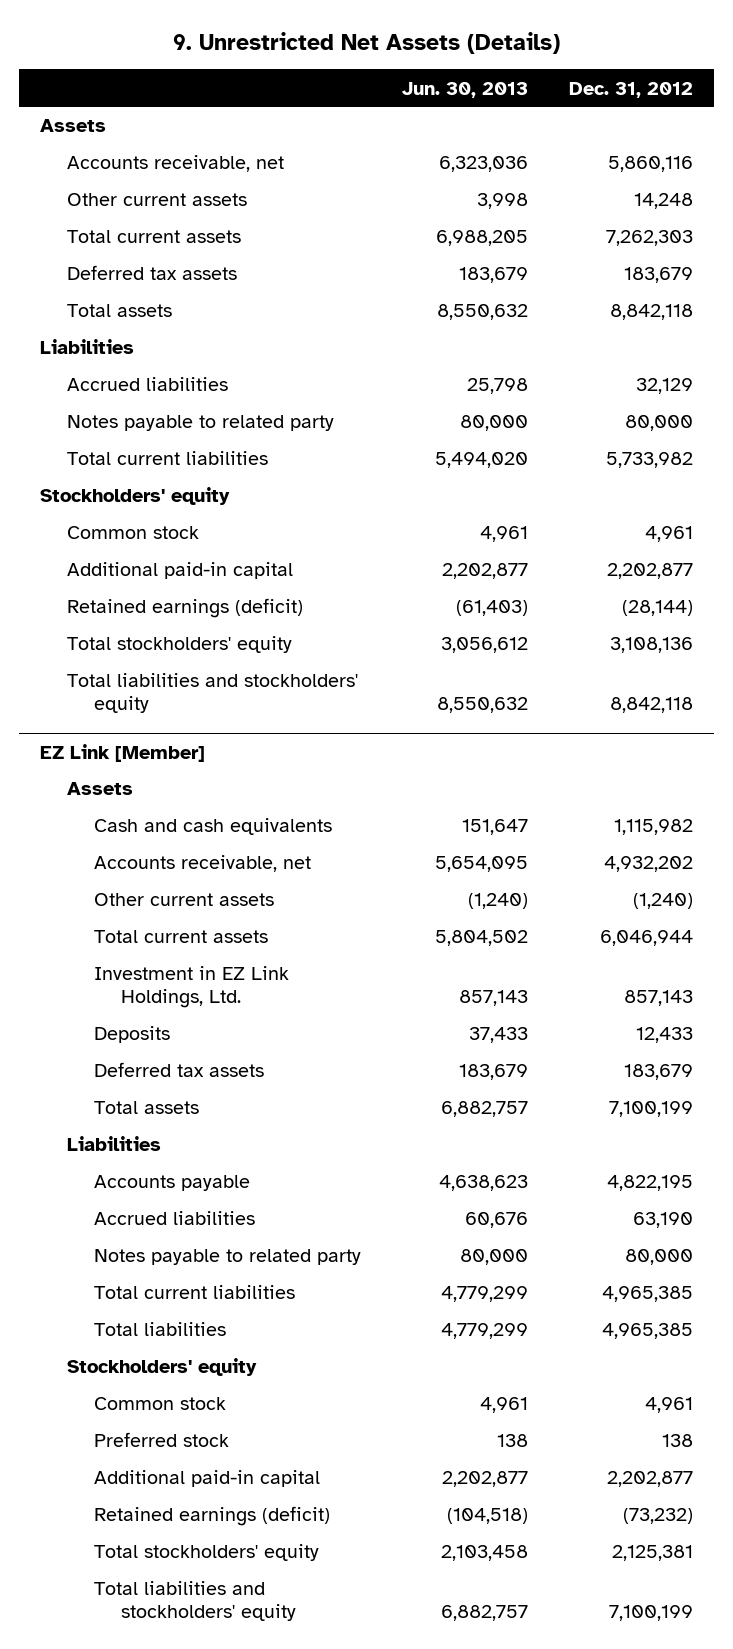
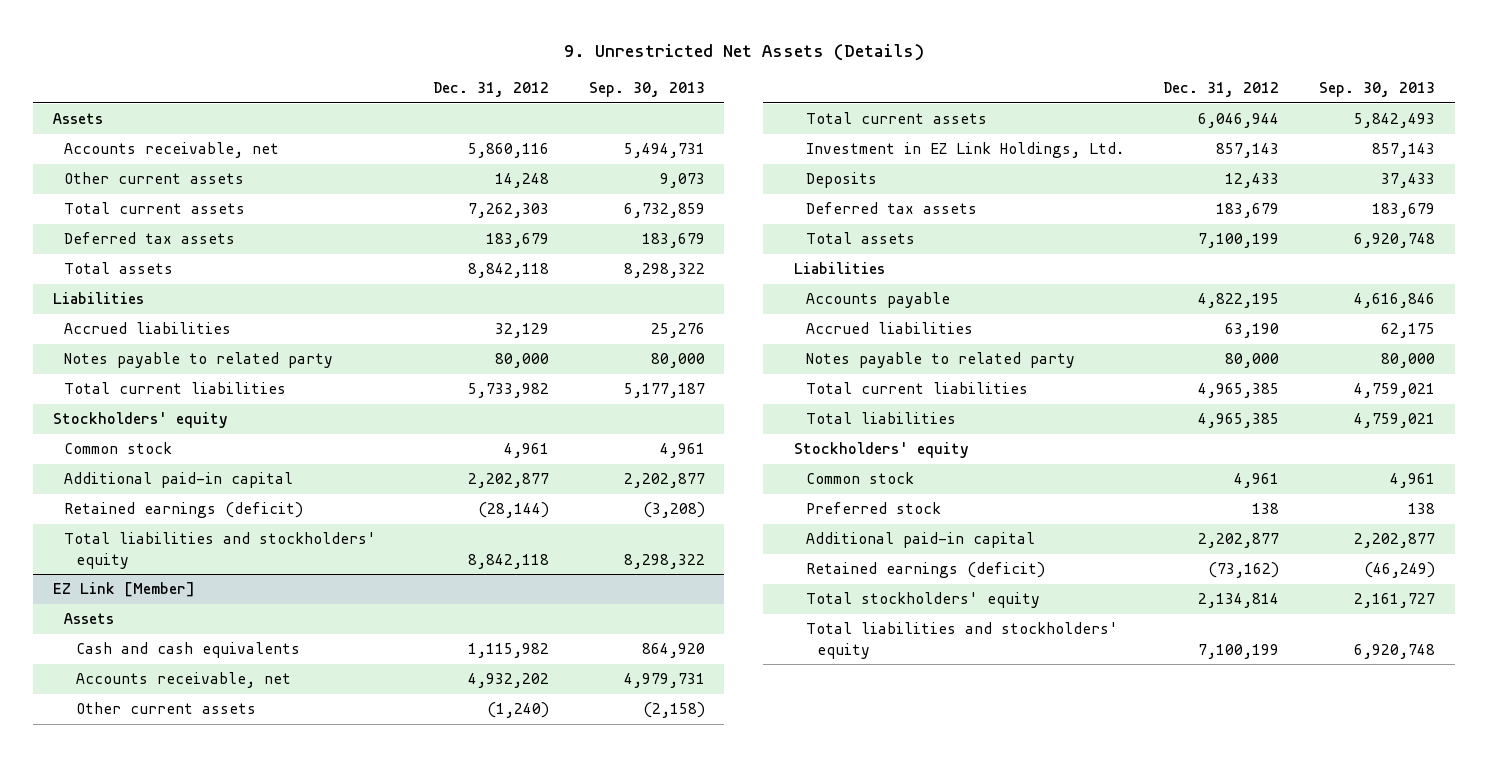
[402,81,529,98] Jun. 30, 2013 -> none
none -> [588,82,705,98] Sep. 30, 2013
[67,636,293,654] Total stockholders' equity -> none
[623,1508,694,1525] (73,232) -> [1208,562,1280,579] (73,162)
[612,1545,694,1562] 2,125,381 -> [1198,593,1280,609] 2,134,814

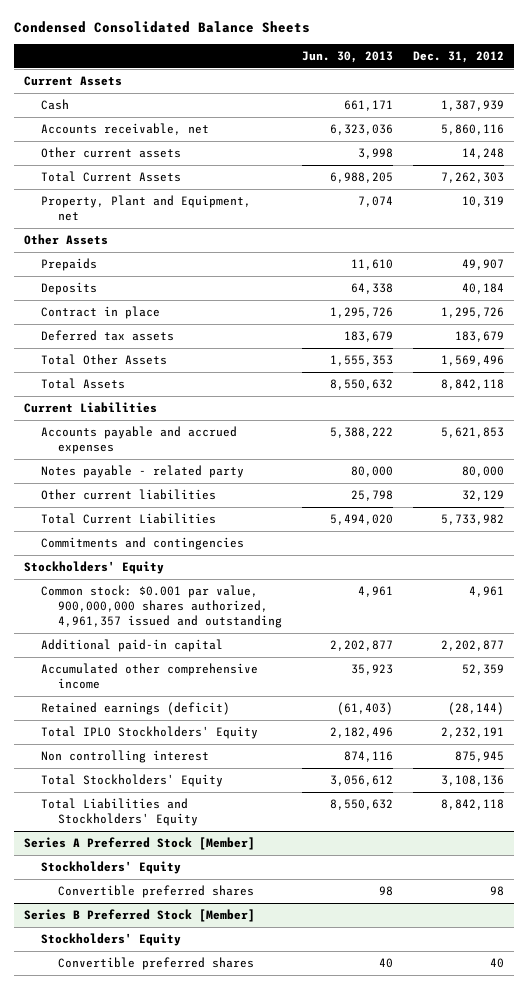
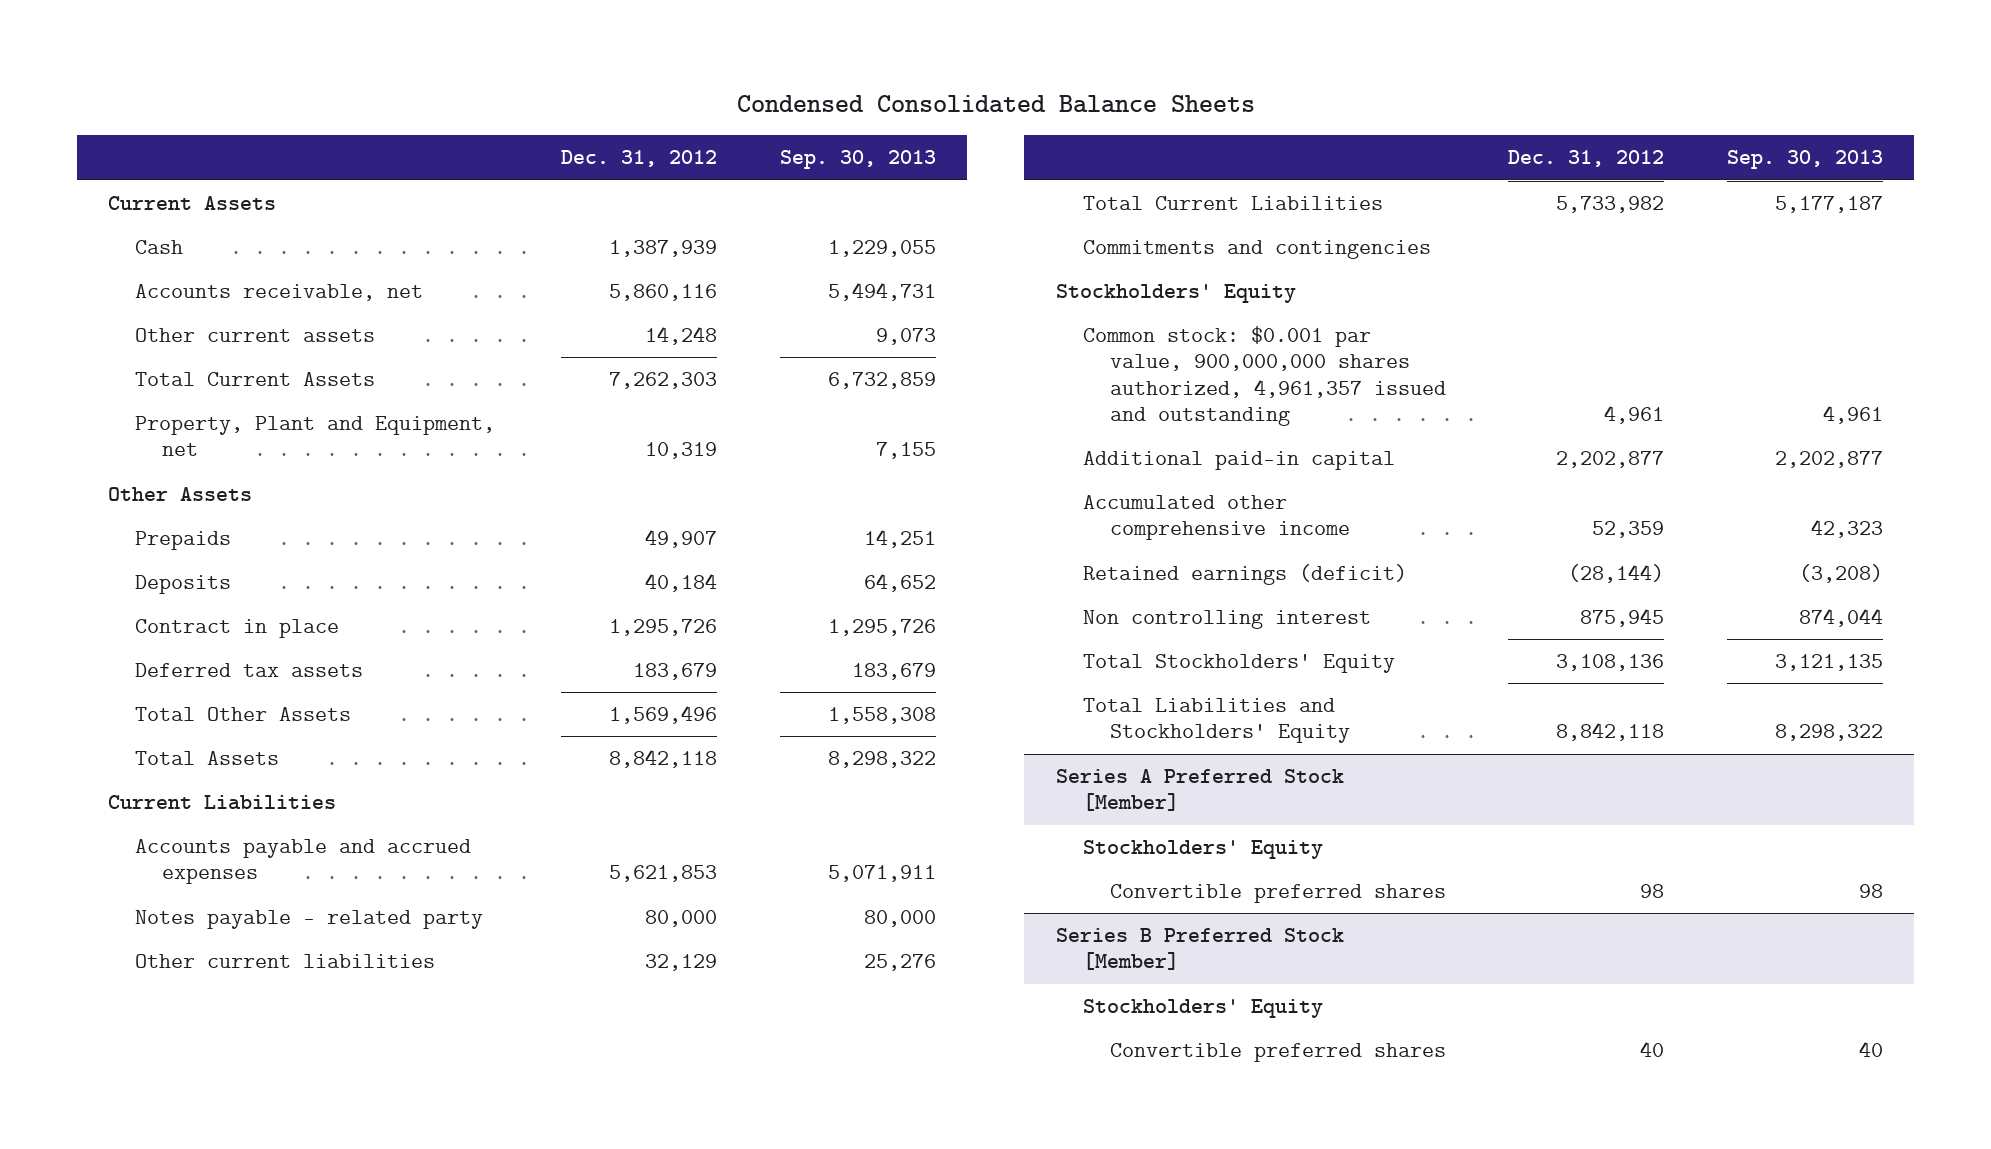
[301,51,393,64] Jun. 30, 2013 -> none
none -> [779,150,936,170] Sep. 30, 2013
[40,726,258,740] Total IPLO Stockholders' Equity -> none

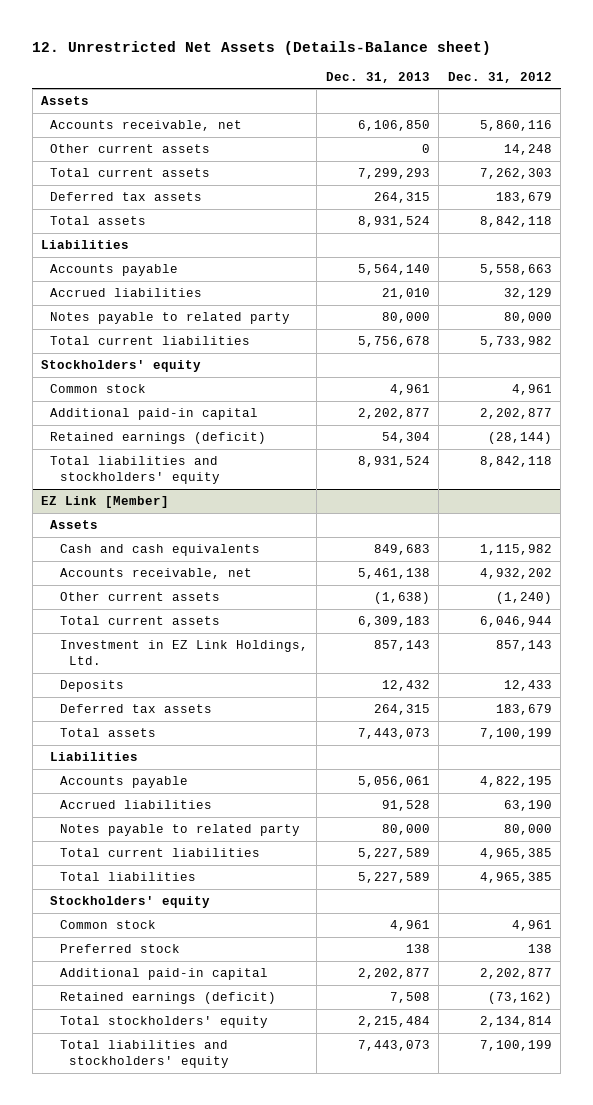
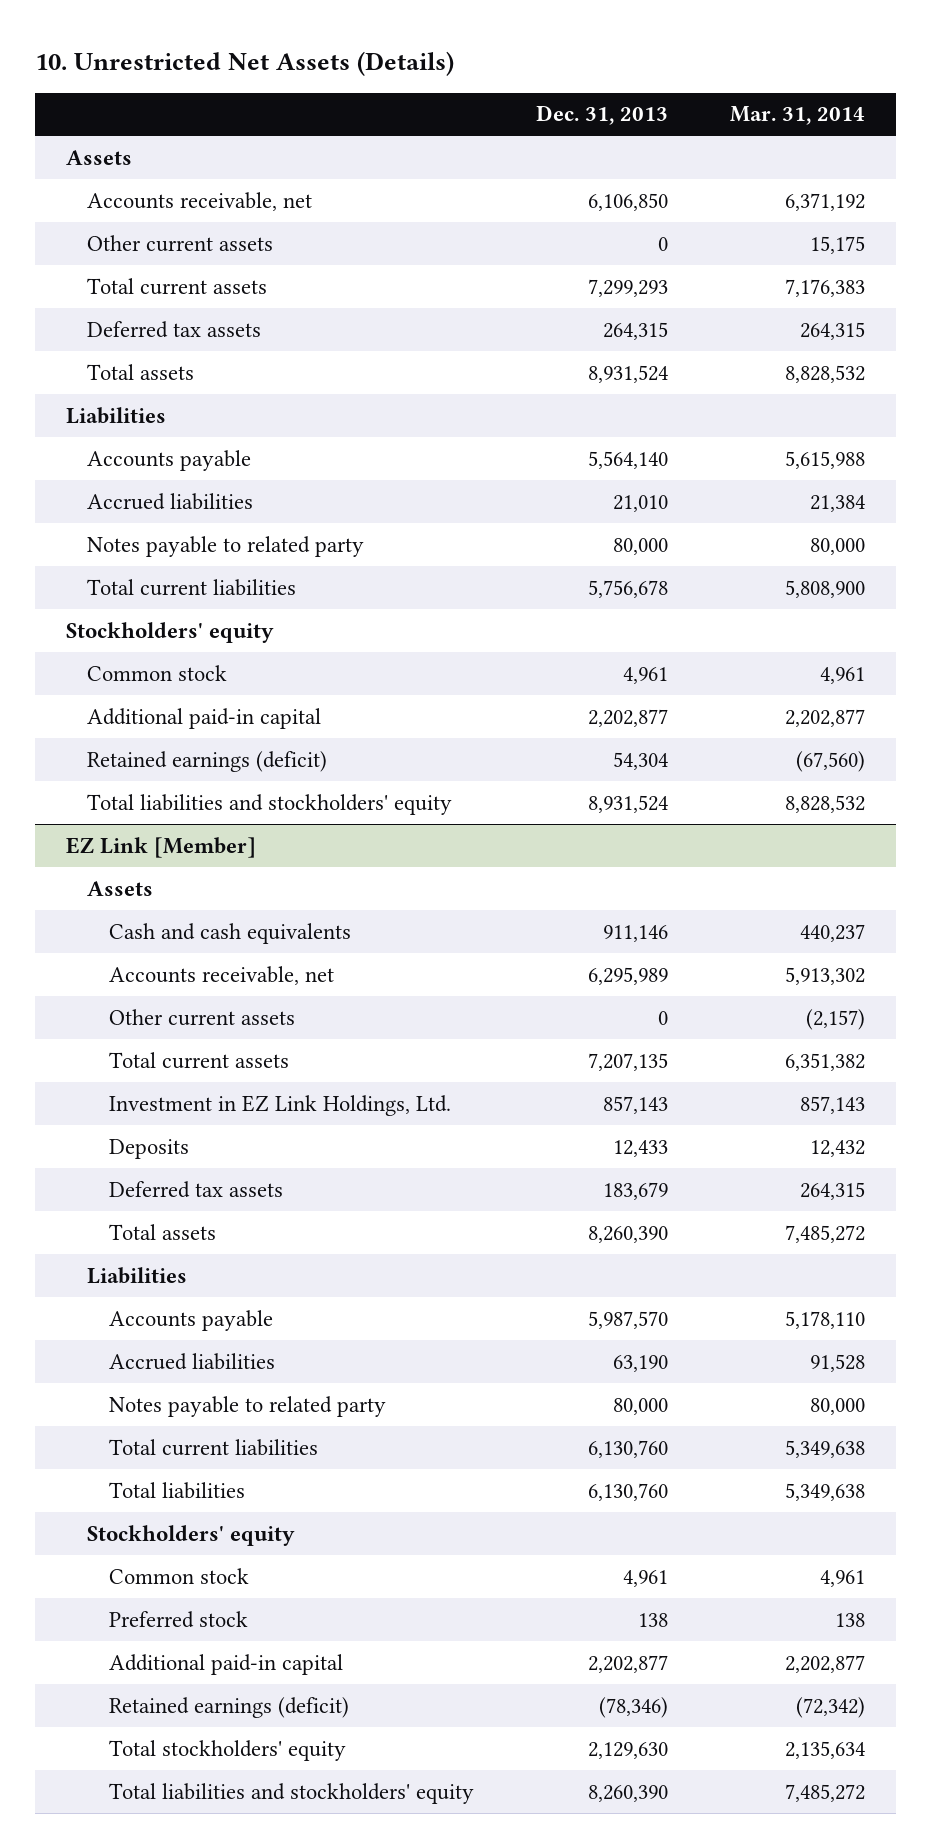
[32,40,492,55] 12. Unrestricted Net Assets (Details-Balance sheet) -> [34,50,454,76] 10. Unrestricted Net Assets (Details)
[447,71,552,83] Dec. 31, 2012 -> none
none -> [730,106,866,126] Mar. 31, 2014
[373,544,430,556] 849,683 -> [603,924,669,942] 911,146
[357,568,430,580] 5,461,138 -> [588,966,669,985] 6,295,989
[373,592,430,605] (1,638) -> [658,1010,669,1025] 0
[357,616,430,628] 6,309,183 -> [588,1052,669,1071] 7,207,135
[381,680,430,692] 12,432 -> [613,1139,669,1157] 12,433
[373,704,430,716] 264,315 -> [603,1181,669,1200] 183,679
[357,728,430,740] 7,443,073 -> [588,1225,669,1243] 8,260,390
[357,776,430,788] 5,056,061 -> [588,1310,669,1329] 5,987,570
[381,800,430,812] 91,528 -> [613,1354,669,1372] 63,190
[357,848,430,860] 5,227,589 -> [588,1439,669,1458] 6,130,760
[357,872,430,884] 5,227,589 -> [588,1482,669,1501] 6,130,760
[389,992,430,1004] 7,508 -> [599,1696,669,1718] (78,346)
[357,1016,430,1028] 2,215,484 -> [588,1741,669,1759] 2,129,630
[357,1040,430,1052] 7,443,073 -> [588,1784,669,1802] 8,260,390

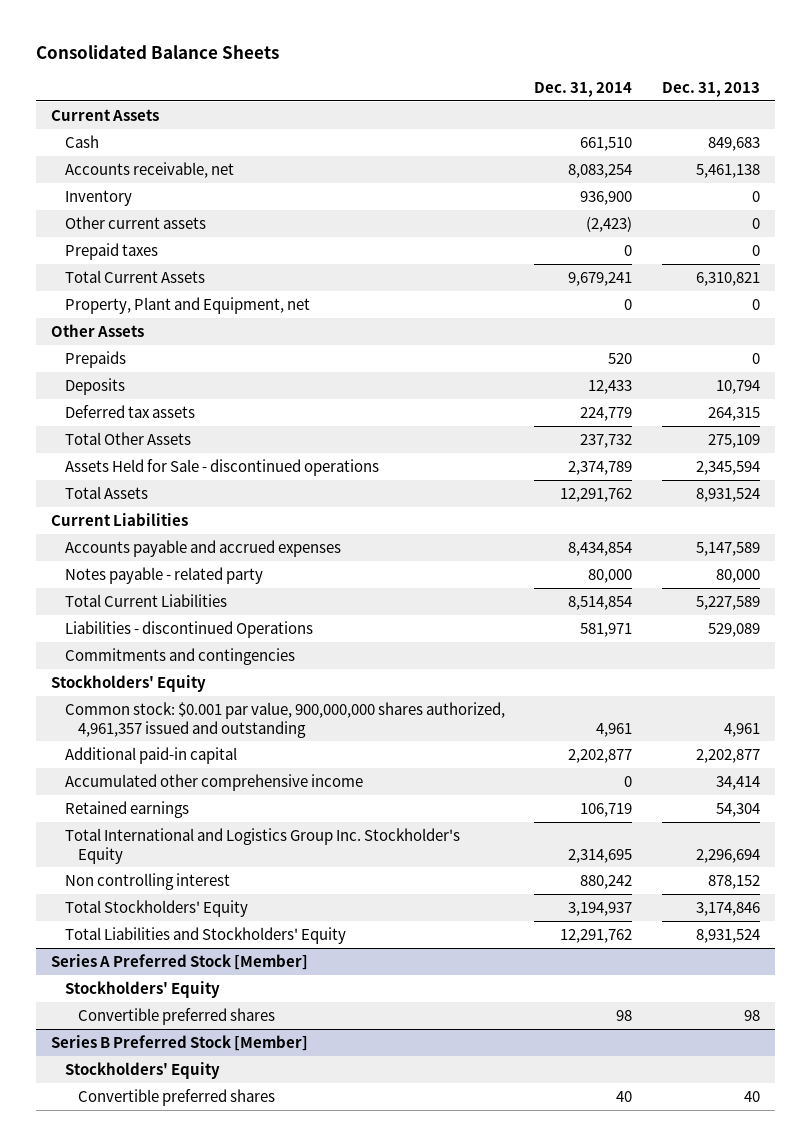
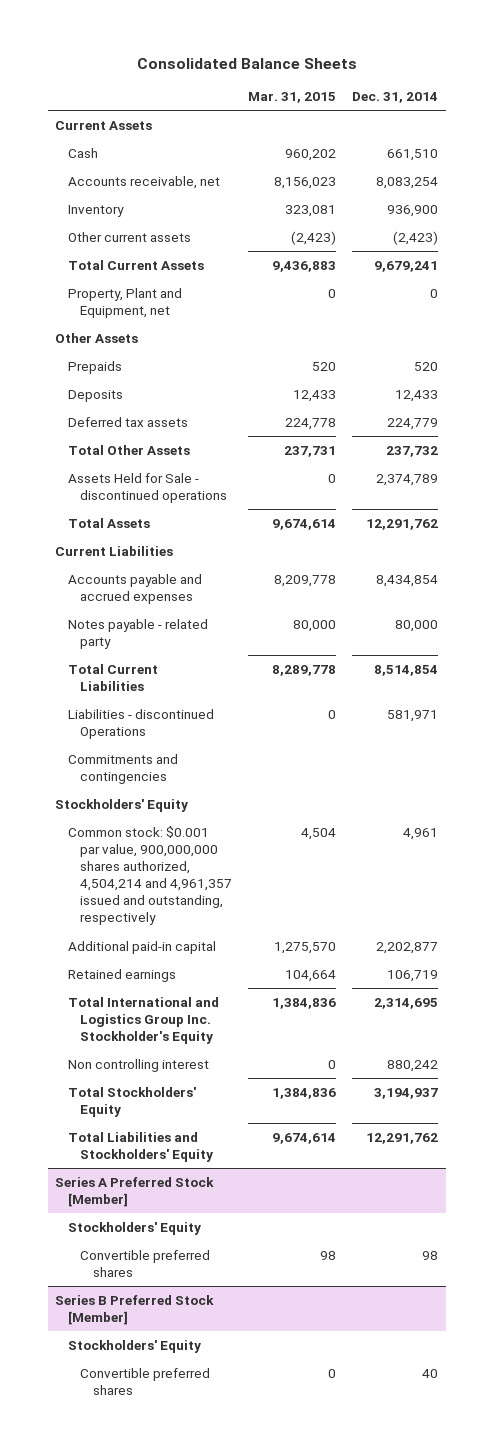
[661,81,760,97] Dec. 31, 2013 -> none
none -> [248,92,337,104] Mar. 31, 2015
[64,242,158,260] Prepaid taxes -> none
[64,701,505,738] Common stock: $0.001 par value, 900,000,000 shares authorized, 4,961,357 issued and outstanding -> [67,825,233,926] Common stock: $0.001 par value, 900,000,000 shares authorized, 4,504,214 and 4,961,357 issued and outstanding, respectively
[64,773,363,791] Accumulated other comprehensive income -> none

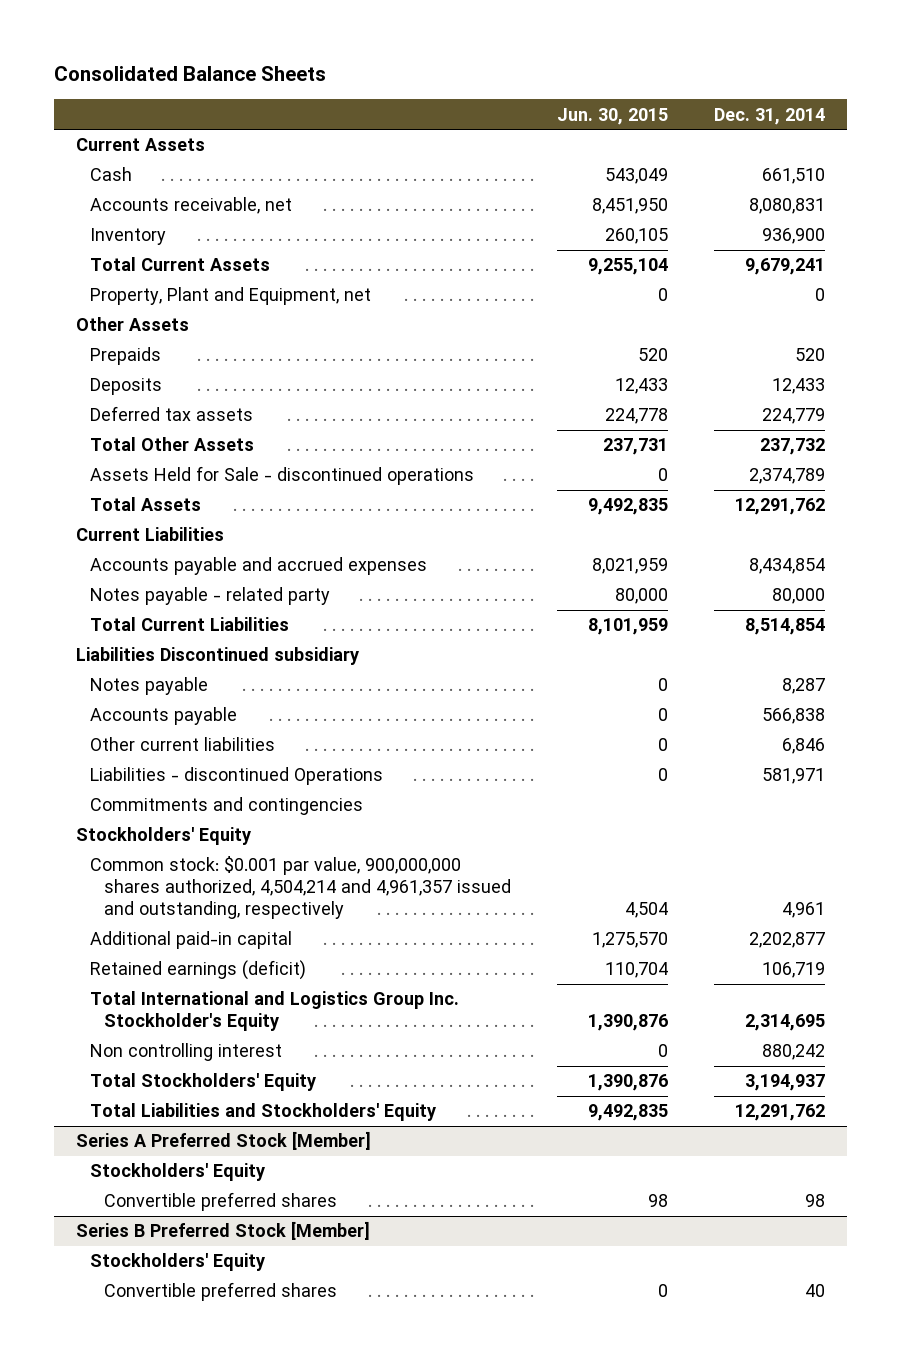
[248,92,337,104] Mar. 31, 2015 -> none
none -> [556,107,668,125] Jun. 30, 2015
[375,176,438,189] 8,083,254 -> [748,198,825,215] 8,080,831
[67,231,191,242] Other current assets -> none
none -> [76,647,360,666] Liabilities Discontinued subsidiary
none -> [90,677,209,696] Notes payable
none -> [90,707,238,726] Accounts payable
none -> [90,737,276,752] Other current liabilities
[67,968,176,982] Retained earnings -> [90,960,307,981] Retained earnings (deficit)

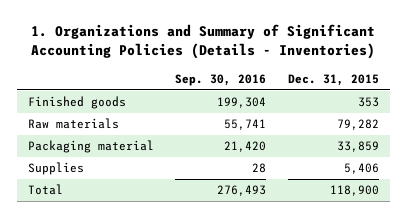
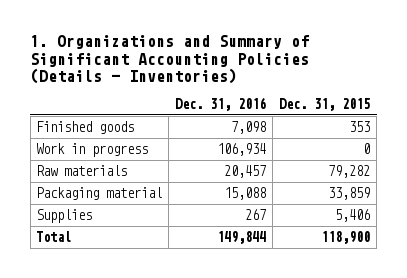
[175,73,267,86] Sep. 30, 2016 -> none
none -> [175,97,267,112] Dec. 31, 2016
none -> [36,142,149,157] Work in progress

